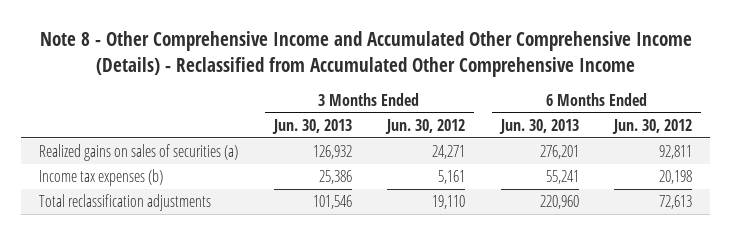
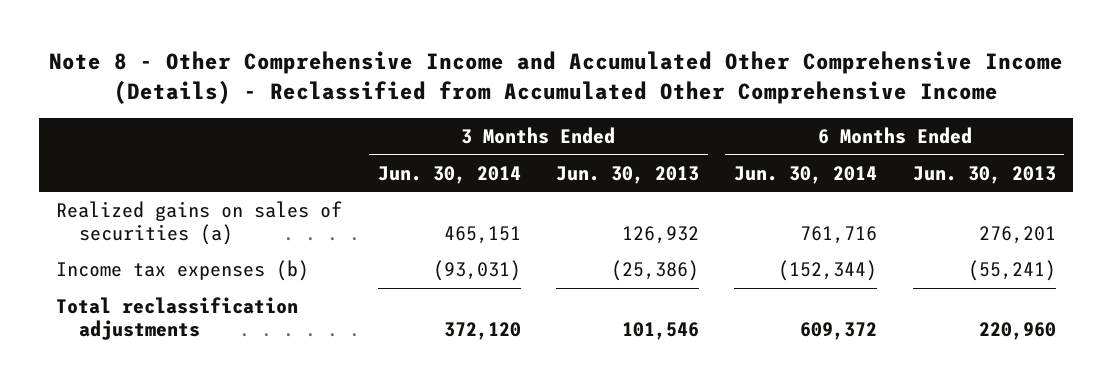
[385,118,466,134] Jun. 30, 2012 -> none
[612,118,693,134] Jun. 30, 2012 -> none
none -> [377,165,521,184] Jun. 30, 2014
none -> [734,165,878,184] Jun. 30, 2014
[318,170,352,185] 25,386 -> [610,260,699,282] (25,386)
[545,170,579,185] 55,241 -> [967,260,1056,282] (55,241)

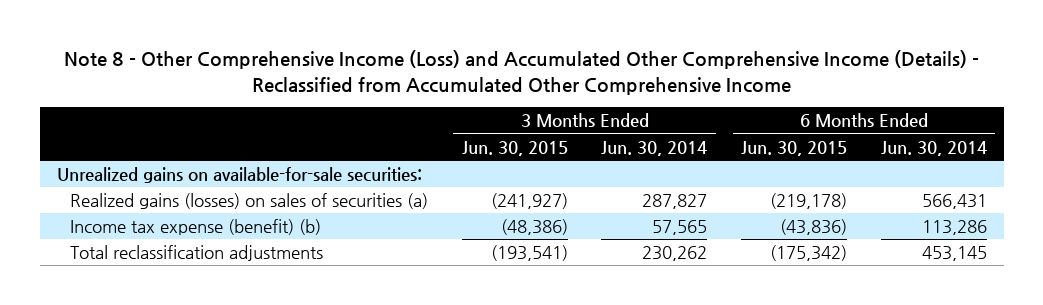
[48,50,1063,104] Note 8 - Other Comprehensive Income and Accumulated Other Comprehensive Income (Details) - Reclassified from Accumulated Other Comprehensive Income -> [63,50,979,95] Note 8 - Other Comprehensive Income (Loss) and Accumulated Other Comprehensive Income (Details) - Reclassified from Accumulated Other Comprehensive Income
[555,165,699,184] Jun. 30, 2013 -> none
[912,165,1056,184] Jun. 30, 2013 -> none
none -> [461,140,568,156] Jun. 30, 2015
none -> [741,140,848,156] Jun. 30, 2015
none -> [56,166,422,183] Unrealized gains on available-for-sale securities:
[56,201,343,245] Realized gains on sales of securities (a) -> [70,192,429,209] Realized gains (losses) on sales of securities (a)
[443,225,521,244] 465,151 -> [642,193,708,209] 287,827
[800,225,878,244] 761,716 -> [921,193,987,209] 566,431
[56,260,310,282] Income tax expenses (b) -> [70,218,322,235] Income tax expense (benefit) (b)
[432,260,521,282] (93,031) -> [652,219,708,235] 57,565
[778,260,878,282] (152,344) -> [921,219,987,235] 113,286
[443,321,521,340] 372,120 -> [642,245,708,261] 230,262
[800,321,878,340] 609,372 -> [921,245,987,261] 453,145

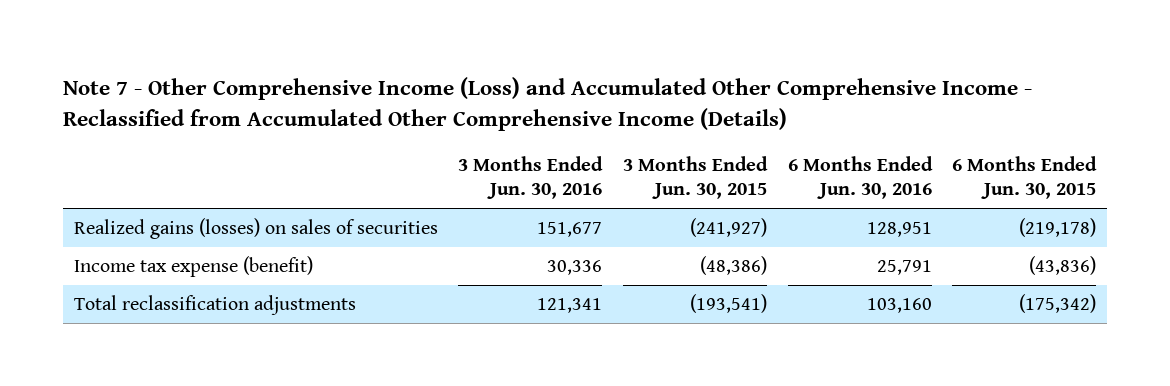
[63,50,979,95] Note 8 - Other Comprehensive Income (Loss) and Accumulated Other Comprehensive Income (Details) - Reclassified from Accumulated Other Comprehensive Income -> [63,76,1033,131] Note 7 - Other Comprehensive Income (Loss) and Accumulated Other Comprehensive Income - Reclassified from Accumulated Other Comprehensive Income (Details)
[601,140,708,156] Jun. 30, 2014 -> none
[880,140,987,156] Jun. 30, 2014 -> none
none -> [458,156,604,200] 3 Months Ended Jun. 30, 2016
none -> [787,156,933,200] 6 Months Ended Jun. 30, 2016
[56,166,422,183] Unrealized gains on available-for-sale securities: -> none
[70,192,429,209] Realized gains (losses) on sales of securities (a) -> [73,218,438,240] Realized gains (losses) on sales of securities
[70,218,322,235] Income tax expense (benefit) (b) -> [73,256,313,278] Income tax expense (benefit)

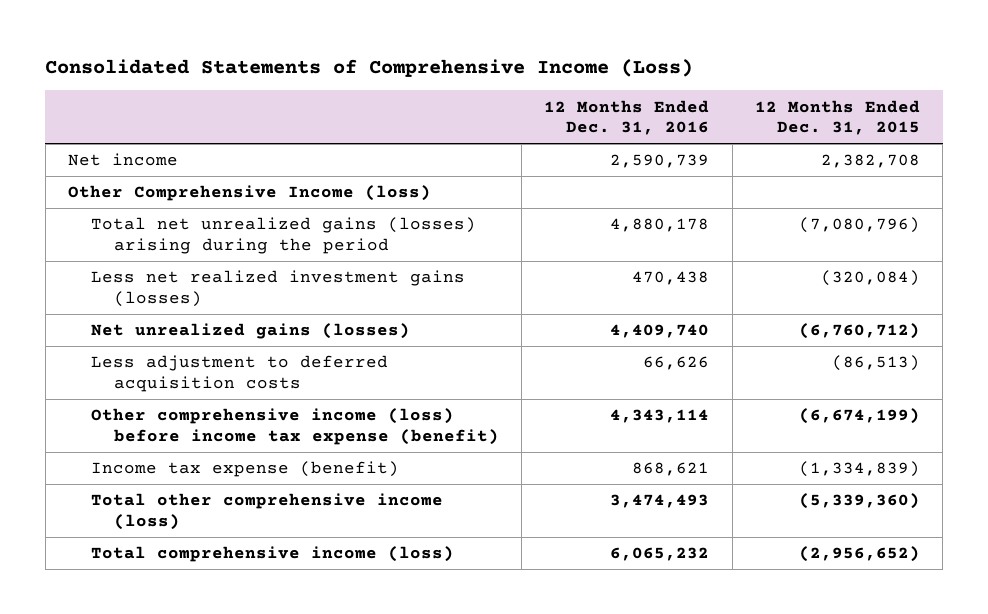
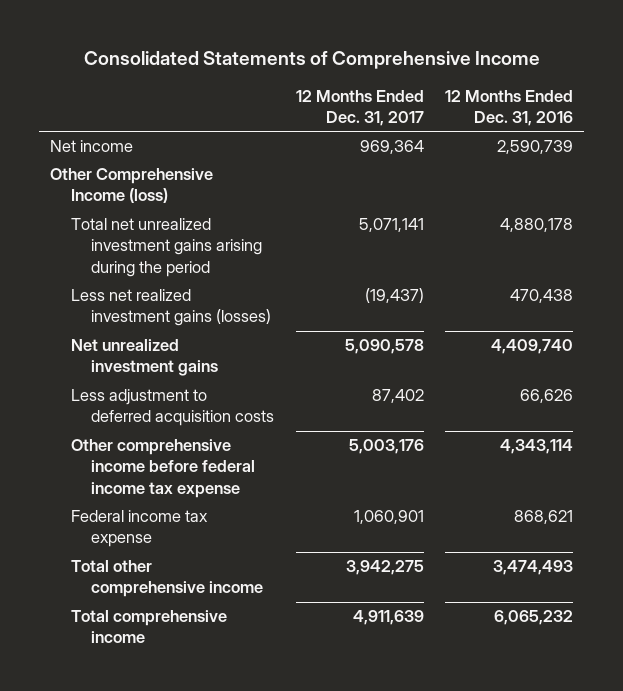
[45,58,694,77] Consolidated Statements of Comprehensive Income (Loss) -> [83,51,540,70] Consolidated Statements of Comprehensive Income
[754,99,920,136] 12 Months Ended Dec. 31, 2015 -> none
none -> [295,89,424,126] 12 Months Ended Dec. 31, 2017
[90,217,476,254] Total net unrealized gains (losses) arising during the period -> [70,218,262,277] Total net unrealized investment gains arising during the period
[90,323,410,340] Net unrealized gains (losses) -> [70,339,218,377] Net unrealized investment gains
[90,408,499,445] Other comprehensive income (loss) before income tax expense (benefit) -> [70,439,255,498] Other comprehensive income before federal income tax expense
[90,461,399,478] Income tax expense (benefit) -> [70,510,208,548] Federal income tax expense
[90,493,443,530] Total other comprehensive income (loss) -> [70,560,263,598] Total other comprehensive income
[90,546,454,563] Total comprehensive income (loss) -> [70,610,227,644] Total comprehensive income

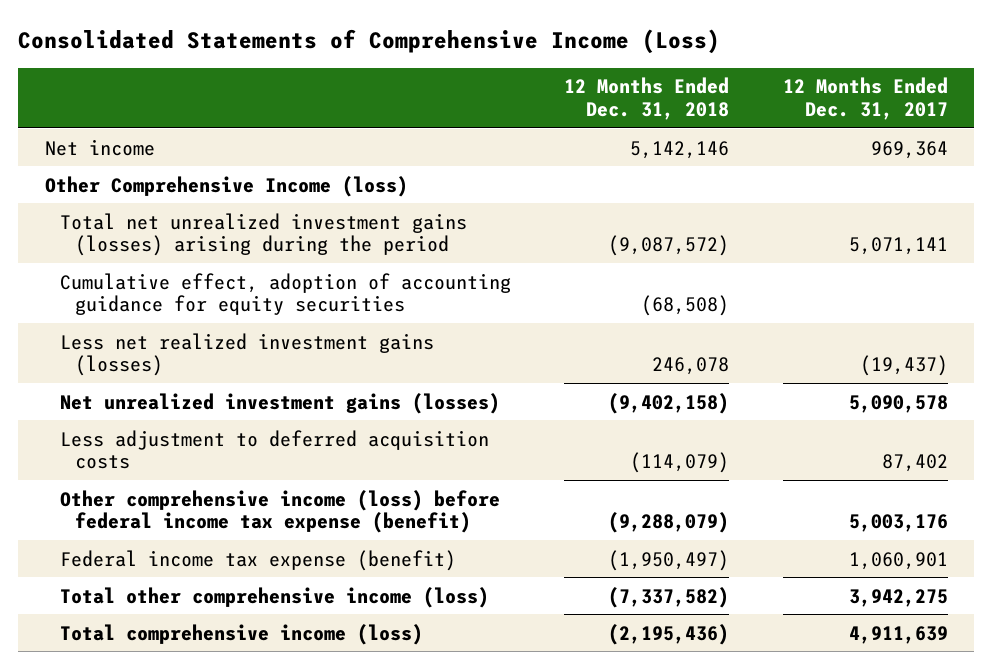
[83,51,540,70] Consolidated Statements of Comprehensive Income -> [18,29,721,55] Consolidated Statements of Comprehensive Income (Loss)
[445,89,574,126] 12 Months Ended Dec. 31, 2016 -> none
none -> [564,77,730,120] 12 Months Ended Dec. 31, 2018
[70,218,262,277] Total net unrealized investment gains arising during the period -> [59,212,467,257] Total net unrealized investment gains (losses) arising during the period
none -> [59,272,511,316] Cumulative effect, adoption of accounting guidance for equity securities
[70,339,218,377] Net unrealized investment gains -> [59,392,500,414] Net unrealized investment gains (losses)
[70,439,255,498] Other comprehensive income before federal income tax expense -> [59,489,500,534] Other comprehensive income (loss) before federal income tax expense (benefit)
[70,510,208,548] Federal income tax expense -> [59,549,456,571] Federal income tax expense (benefit)
[70,560,263,598] Total other comprehensive income -> [59,586,489,608] Total other comprehensive income (loss)
[70,610,227,644] Total comprehensive income -> [59,623,423,645] Total comprehensive income (loss)

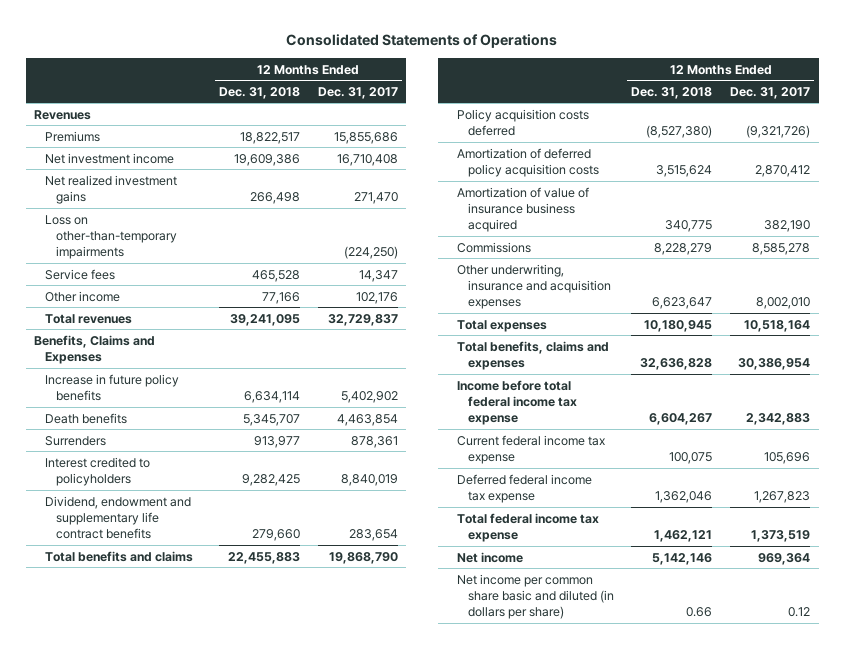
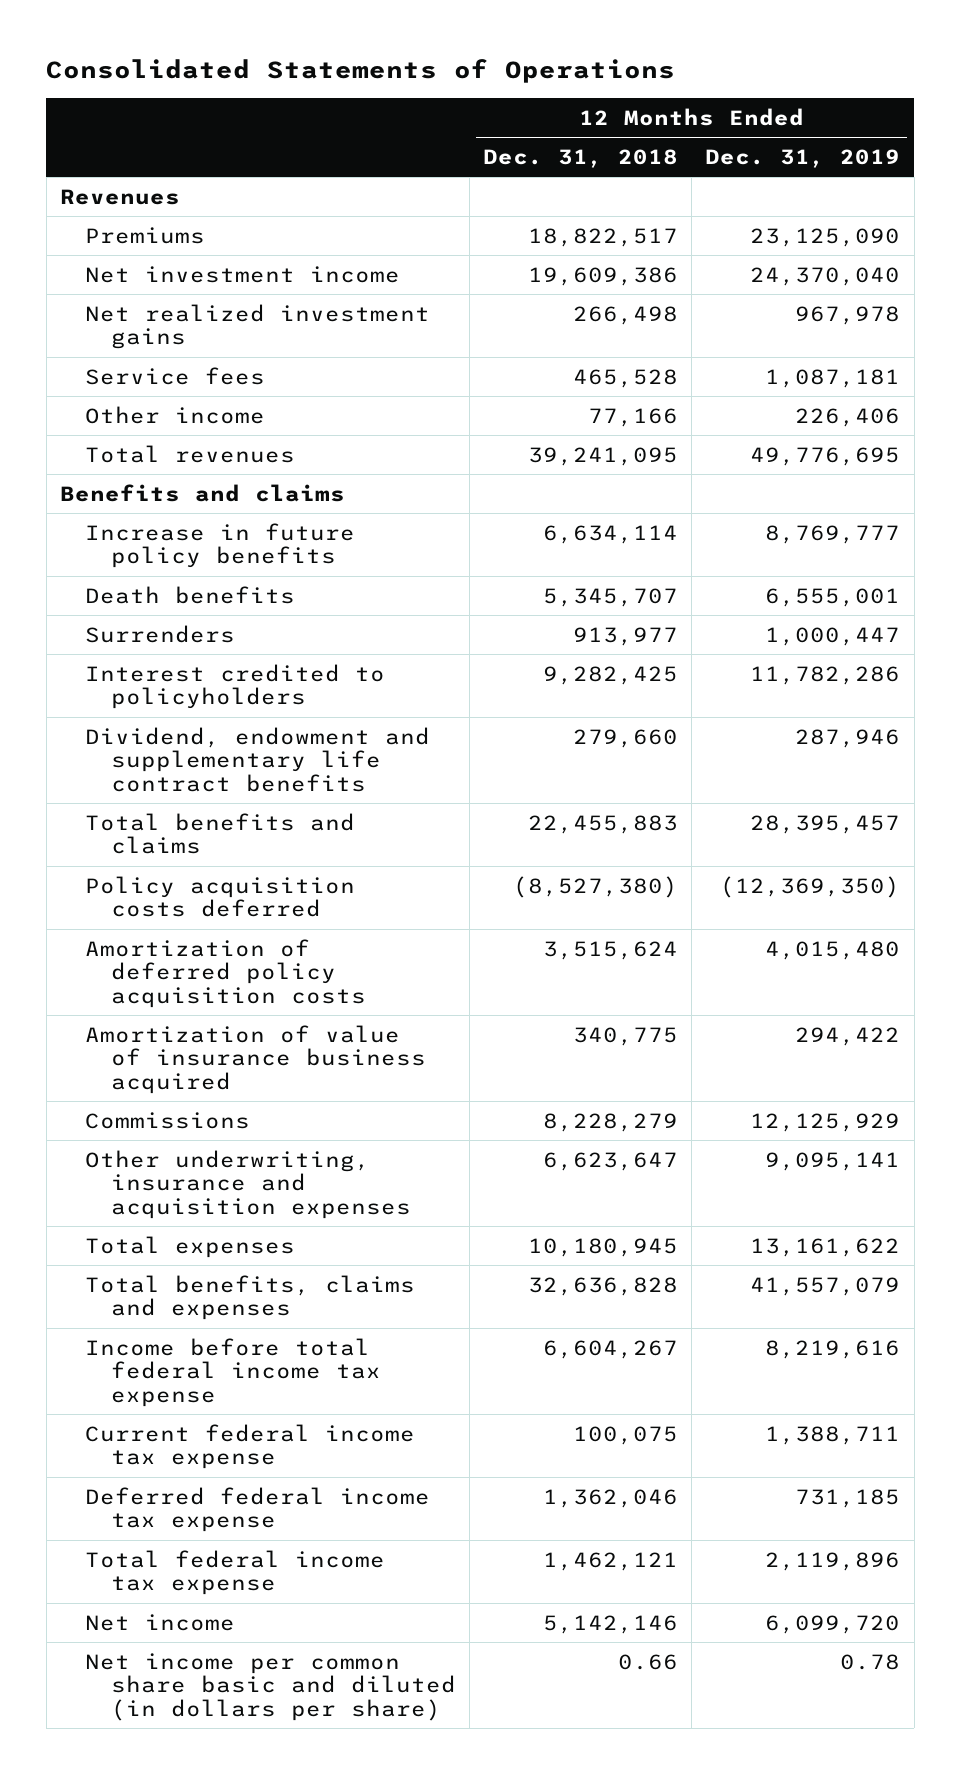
[317,86,398,99] Dec. 31, 2017 -> none
none -> [705,148,901,168] Dec. 31, 2019
[45,214,177,260] Loss on other-than-temporary impairments -> none
[34,334,156,365] Benefits, Claims and Expenses -> [59,483,345,502] Benefits and claims

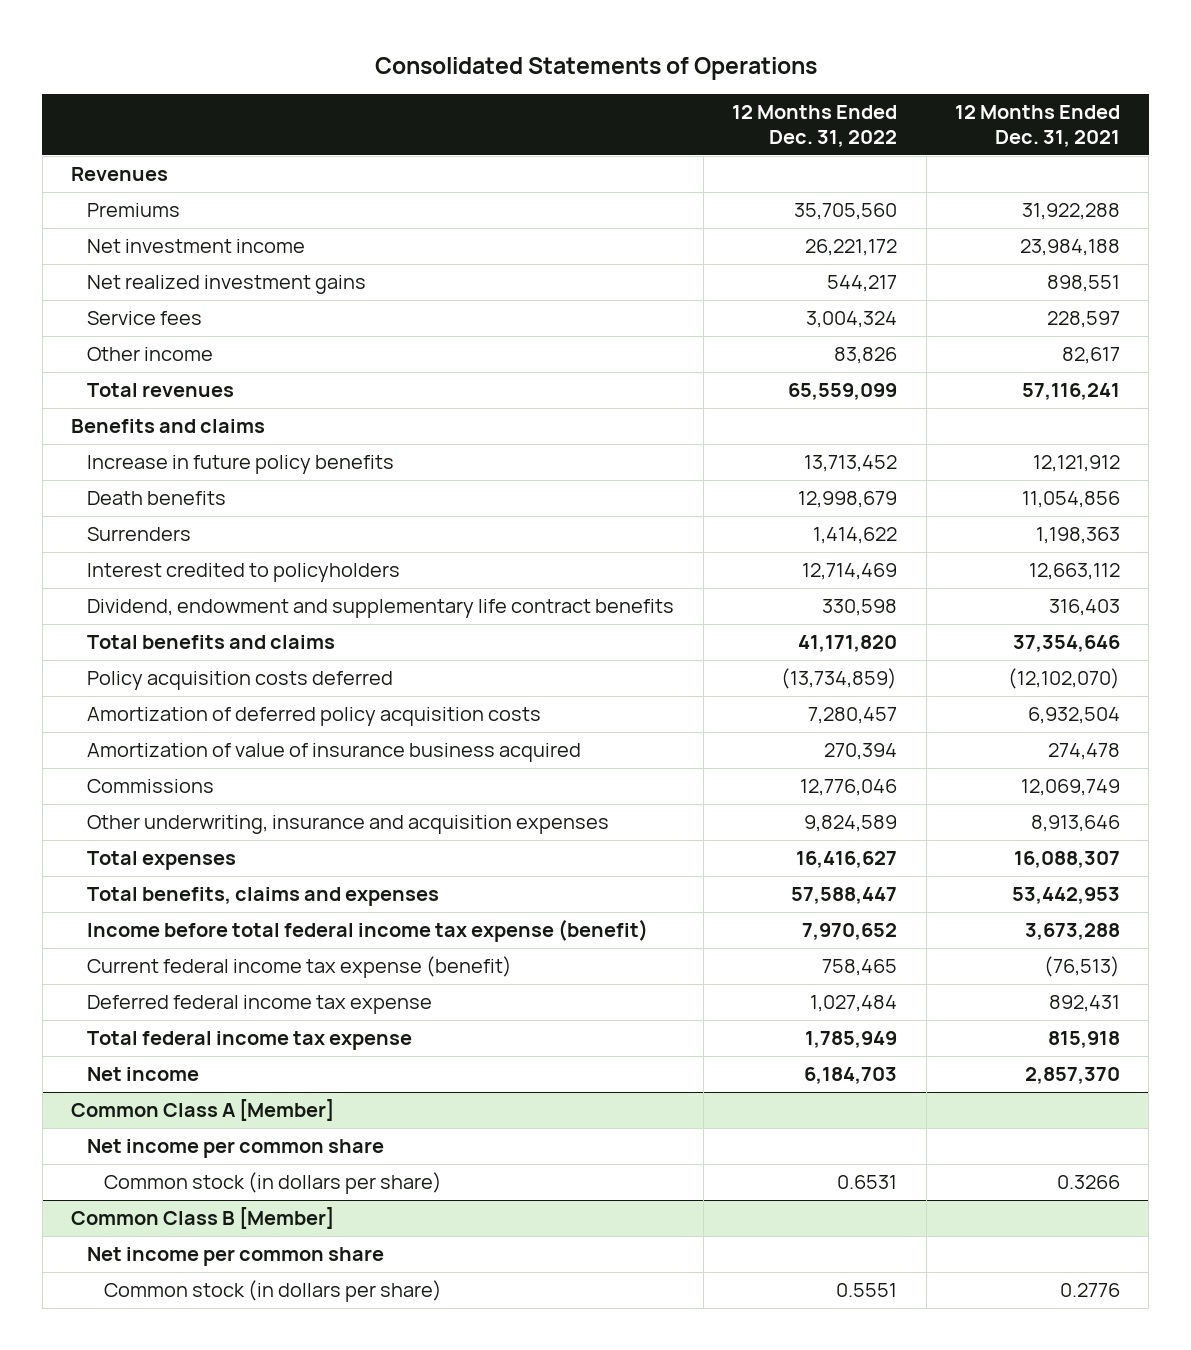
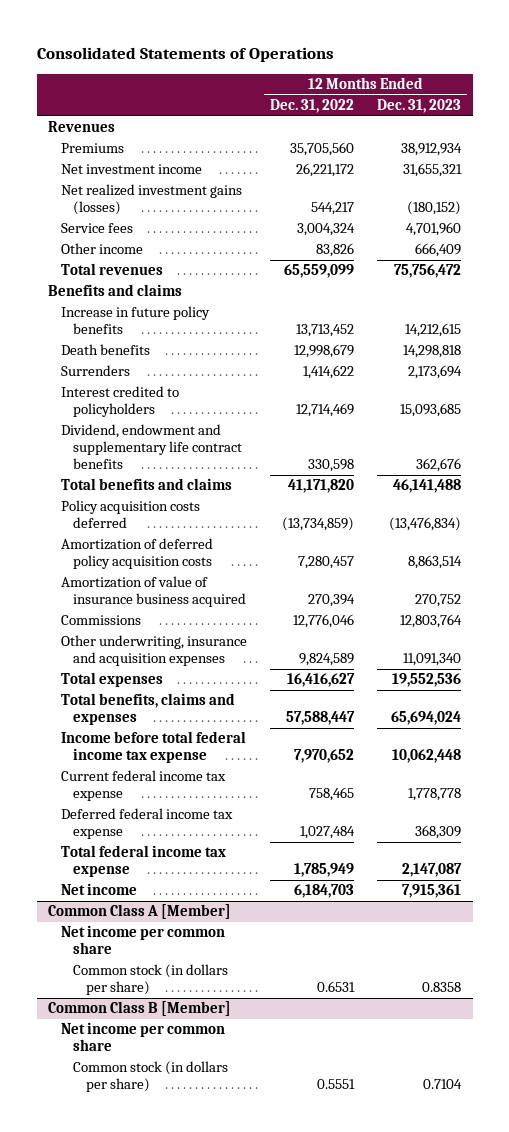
[954,105,1120,148] 12 Months Ended Dec. 31, 2021 -> none
none -> [377,99,462,114] Dec. 31, 2023
[87,275,367,295] Net realized investment gains -> [60,184,242,216] Net realized investment gains (losses)
[87,919,649,943] Income before total federal income tax expense (benefit) -> [60,731,246,764] Income before total federal income tax expense
[87,956,513,979] Current federal income tax expense (benefit) -> [60,770,226,802] Current federal income tax expense

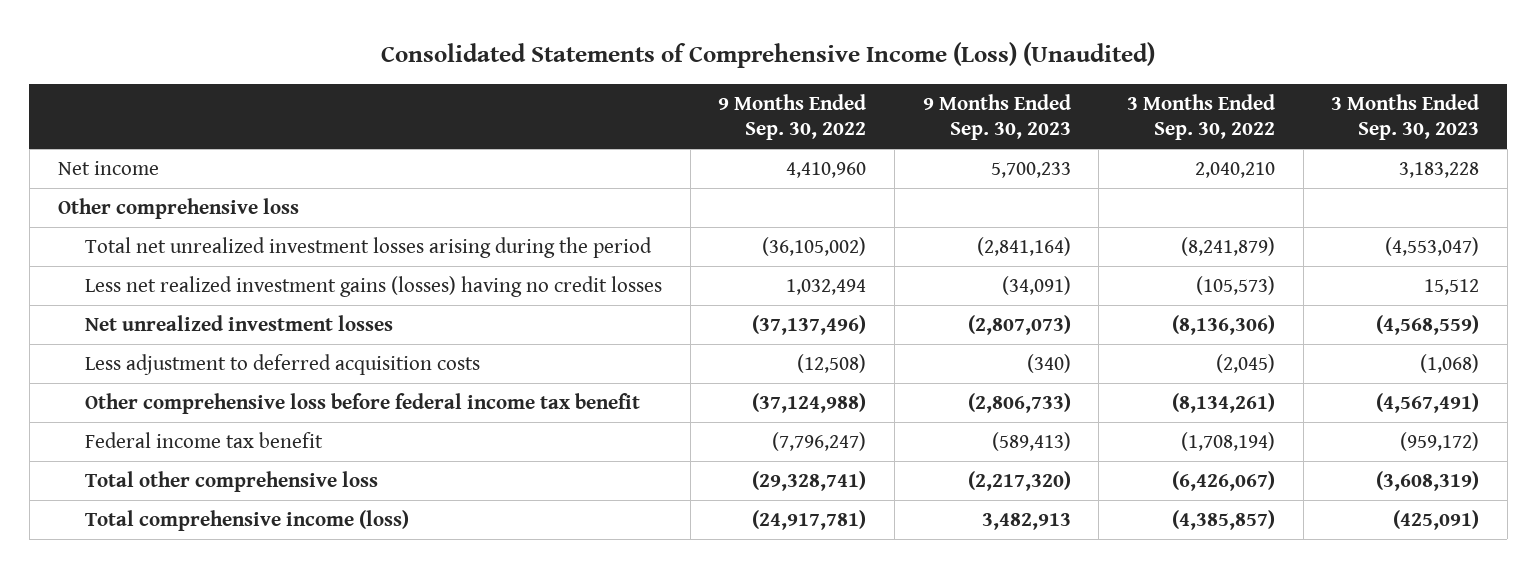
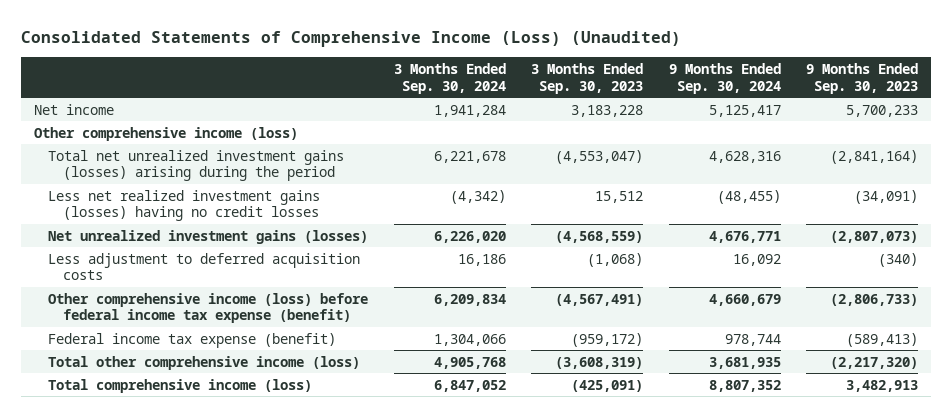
[718,93,867,141] 9 Months Ended Sep. 30, 2022 -> none
[1126,93,1275,141] 3 Months Ended Sep. 30, 2022 -> none
none -> [393,63,506,94] 3 Months Ended Sep. 30, 2024
none -> [668,63,781,94] 9 Months Ended Sep. 30, 2024
[57,198,299,220] Other comprehensive loss -> [34,126,299,141] Other comprehensive income (loss)
[84,237,652,259] Total net unrealized investment losses arising during the period -> [48,149,345,182] Total net unrealized investment gains (losses) arising during the period
[84,315,393,332] Net unrealized investment losses -> [48,229,369,244] Net unrealized investment gains (losses)
[84,393,640,415] Other comprehensive loss before federal income tax benefit -> [48,292,369,324] Other comprehensive income (loss) before federal income tax expense (benefit)
[84,432,323,449] Federal income tax benefit -> [48,332,337,348] Federal income tax expense (benefit)
[84,471,378,493] Total other comprehensive loss -> [48,355,361,370] Total other comprehensive income (loss)

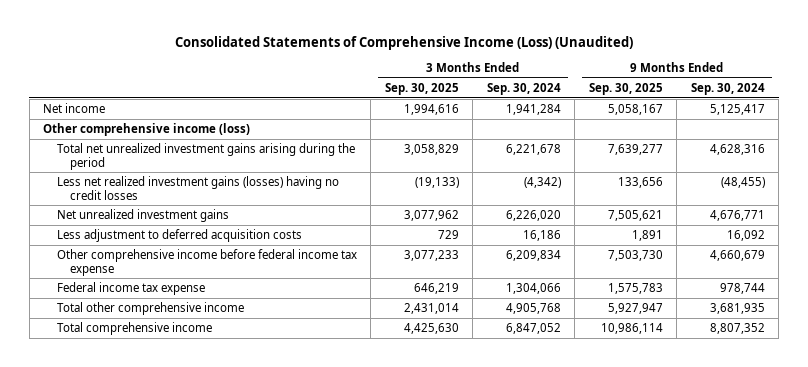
[531,63,644,94] 3 Months Ended Sep. 30, 2023 -> none
[805,63,918,94] 9 Months Ended Sep. 30, 2023 -> none
none -> [384,82,459,95] Sep. 30, 2025
none -> [588,82,663,95] Sep. 30, 2025
[48,149,345,182] Total net unrealized investment gains (losses) arising during the period -> [56,142,355,170] Total net unrealized investment gains arising during the period
[48,229,369,244] Net unrealized investment gains (losses) -> [56,208,229,222] Net unrealized investment gains
[48,292,369,324] Other comprehensive income (loss) before federal income tax expense (benefit) -> [56,248,357,276] Other comprehensive income before federal income tax expense
[48,332,337,348] Federal income tax expense (benefit) -> [56,281,205,295] Federal income tax expense
[48,355,361,370] Total other comprehensive income (loss) -> [56,301,244,315] Total other comprehensive income
[48,378,313,393] Total comprehensive income (loss) -> [56,321,212,335] Total comprehensive income

